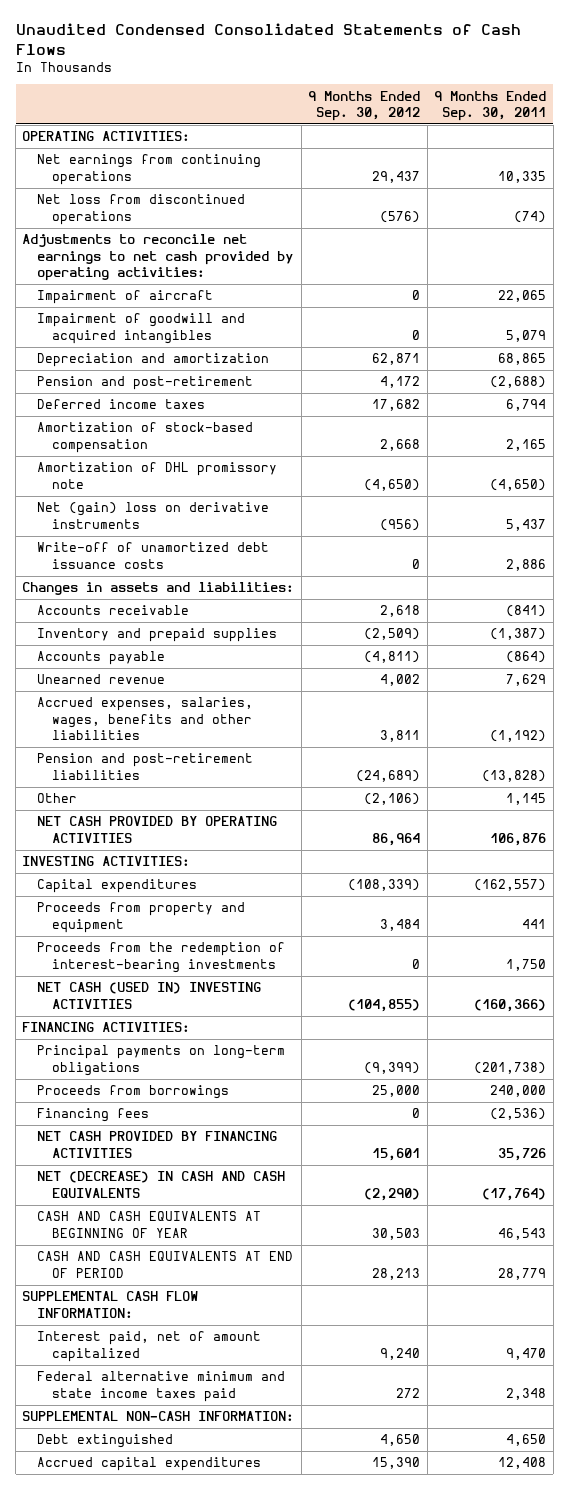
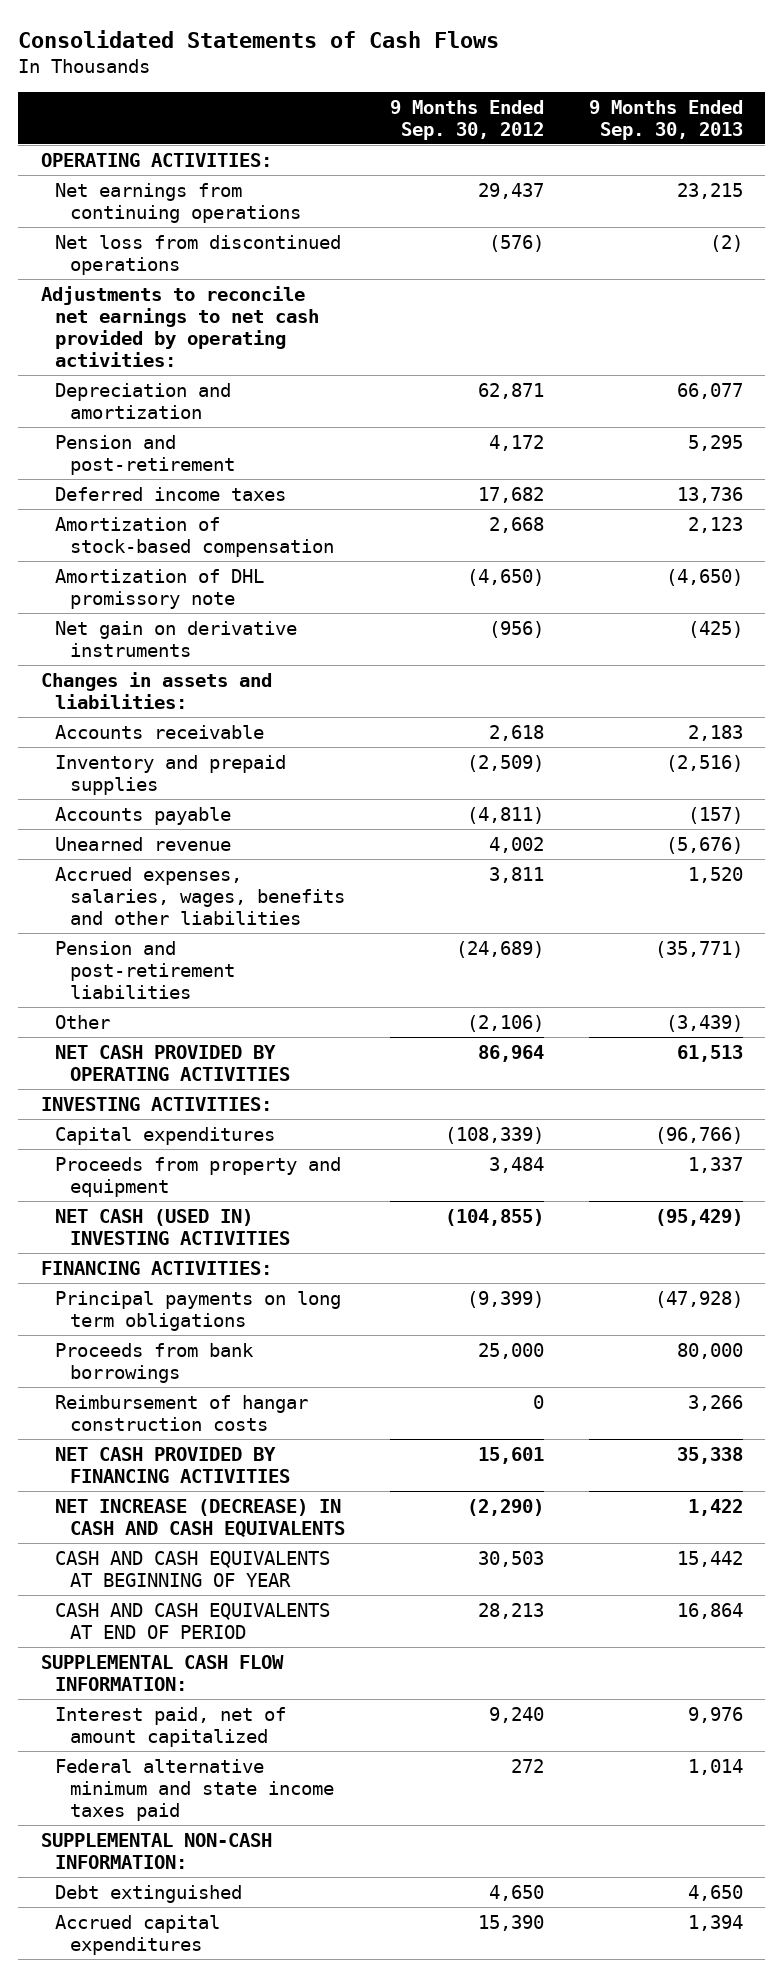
[15,23,521,55] Unaudited Condensed Consolidated Statements of Cash Flows -> [18,29,500,48] Consolidated Statements of Cash Flows
[434,90,547,121] 9 Months Ended Sep. 30, 2011 -> none
none -> [588,99,743,140] 9 Months Ended Sep. 30, 2013
[37,290,214,305] Impairment of aircraft -> none
[37,313,246,344] Impairment of goodwill and acquired intangibles -> none
[37,542,270,569] Write-off of unamortized debt issuance costs -> none
[37,502,270,529] Net (gain) loss on derivative instruments -> [55,620,298,657] Net gain on derivative instruments
[37,942,286,973] Proceeds from the redemption of interest-bearing investments -> none
[37,1108,150,1123] Financing fees -> none
[37,1045,286,1076] Principal payments on long-term obligations -> [55,1290,342,1331] Principal payments on long term obligations
[37,1085,230,1100] Proceeds from borrowings -> [55,1342,255,1383] Proceeds from bank borrowings
none -> [55,1394,309,1431] Reimbursement of hangar construction costs
[37,1171,286,1198] NET (DECREASE) IN CASH AND CASH EQUIVALENTS -> [55,1498,346,1537] NET INCREASE (DECREASE) IN CASH AND CASH EQUIVALENTS

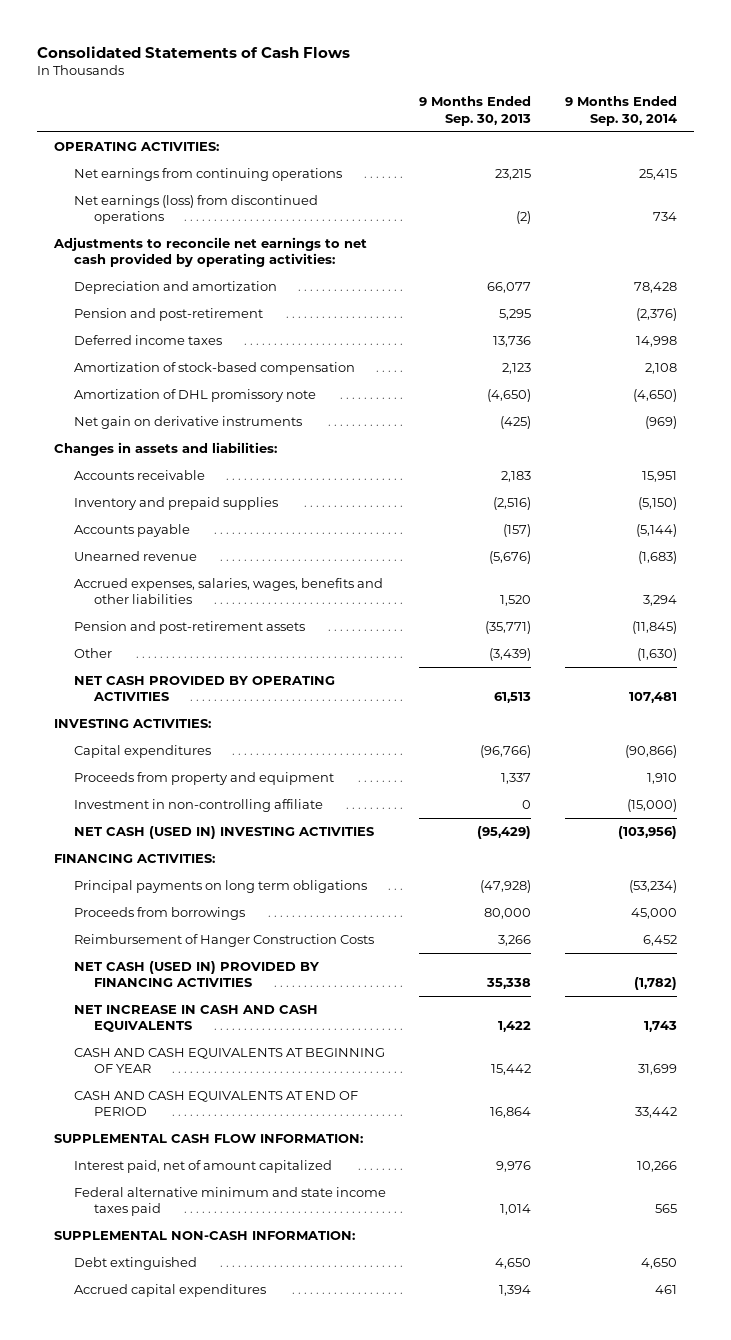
[389,99,544,140] 9 Months Ended Sep. 30, 2012 -> none
none -> [564,96,677,126] 9 Months Ended Sep. 30, 2014
[55,234,342,275] Net loss from discontinued operations -> [73,194,318,225] Net earnings (loss) from discontinued operations
[55,940,236,999] Pension and post-retirement liabilities -> [73,620,305,634] Pension and post-retirement assets
none -> [73,798,323,812] Investment in non-controlling affiliate
[55,1342,255,1383] Proceeds from bank borrowings -> [73,906,245,920] Proceeds from borrowings
[55,1394,309,1431] Reimbursement of hangar construction costs -> [73,933,374,947] Reimbursement of Hanger Construction Costs
[55,1446,291,1483] NET CASH PROVIDED BY FINANCING ACTIVITIES -> [73,960,319,988] NET CASH (USED IN) PROVIDED BY FINANCING ACTIVITIES
[55,1498,346,1537] NET INCREASE (DECREASE) IN CASH AND CASH EQUIVALENTS -> [73,1004,318,1033] NET INCREASE IN CASH AND CASH EQUIVALENTS

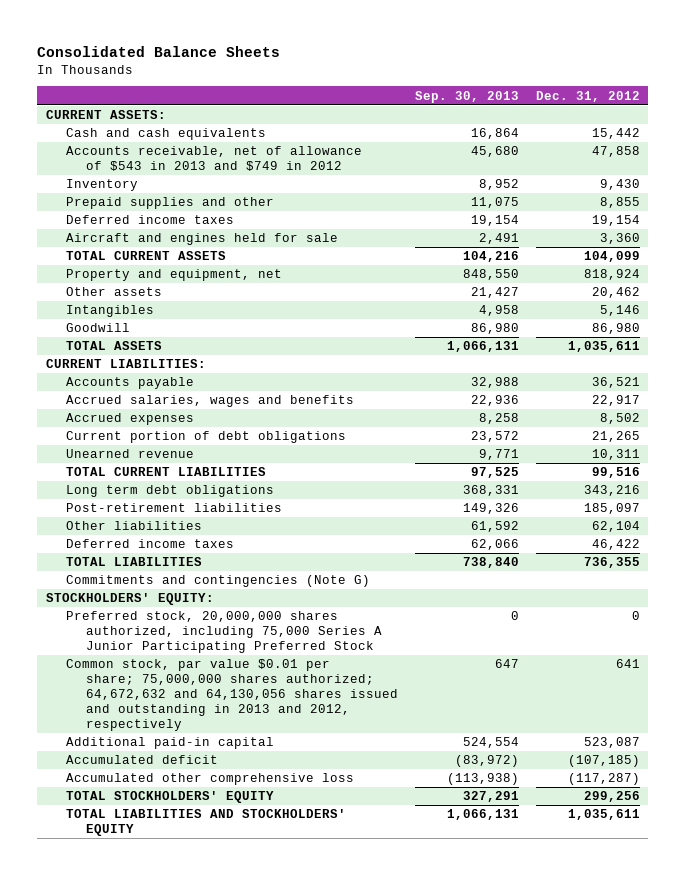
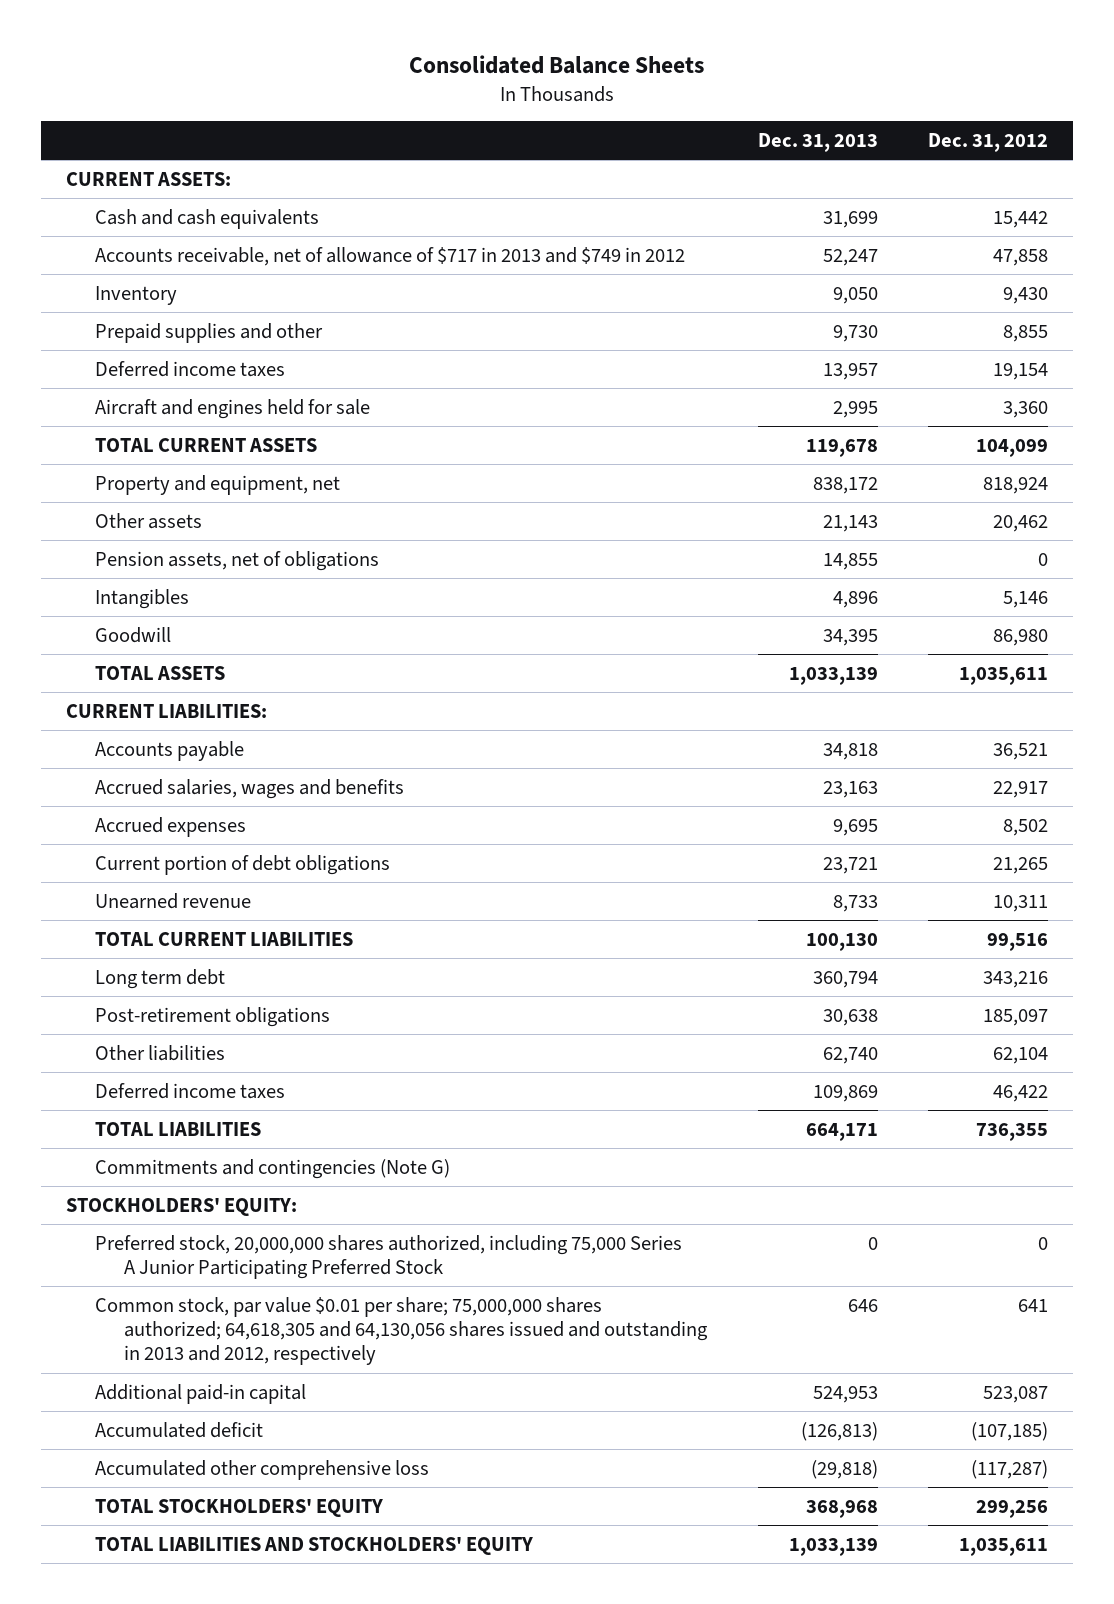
[414,90,519,103] Sep. 30, 2013 -> none
none -> [757,132,878,152] Dec. 31, 2013
[65,146,362,172] Accounts receivable, net of allowance of $543 in 2013 and $749 in 2012 -> [95,246,686,266] Accounts receivable, net of allowance of $717 in 2013 and $749 in 2012
none -> [95,550,380,571] Pension assets, net of obligations
[65,485,274,498] Long term debt obligations -> [95,968,226,989] Long term debt
[65,503,282,513] Post-retirement liabilities -> [95,1006,331,1027] Post-retirement obligations
[65,659,398,732] Common stock, par value $0.01 per share; 75,000,000 shares authorized; 64,672,632 and 64,130,056 shares issued and outstanding in 2013 and 2012, respectively -> [95,1296,709,1366] Common stock, par value $0.01 per share; 75,000,000 shares authorized; 64,618,305 and 64,130,056 shares issued and outstanding in 2013 and 2012, respectively

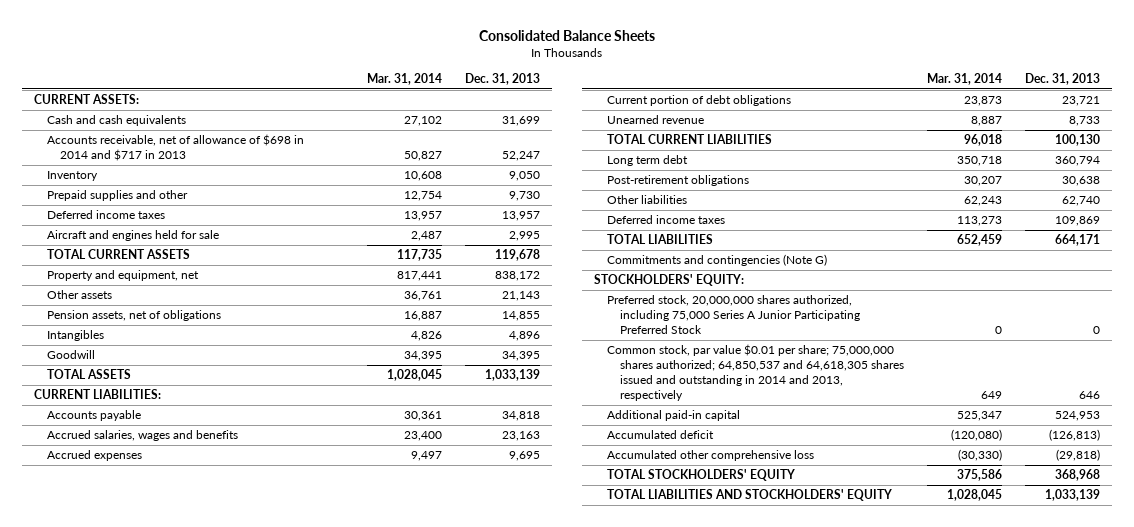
[927,132,1048,152] Dec. 31, 2012 -> none
none -> [367,73,443,86] Mar. 31, 2014
[95,246,686,266] Accounts receivable, net of allowance of $717 in 2013 and $749 in 2012 -> [46,134,304,162] Accounts receivable, net of allowance of $698 in 2014 and $717 in 2013
[95,1296,709,1366] Common stock, par value $0.01 per share; 75,000,000 shares authorized; 64,618,305 and 64,130,056 shares issued and outstanding in 2013 and 2012, respectively -> [606,344,905,401] Common stock, par value $0.01 per share; 75,000,000 shares authorized; 64,850,537 and 64,618,305 shares issued and outstanding in 2014 and 2013, respectively

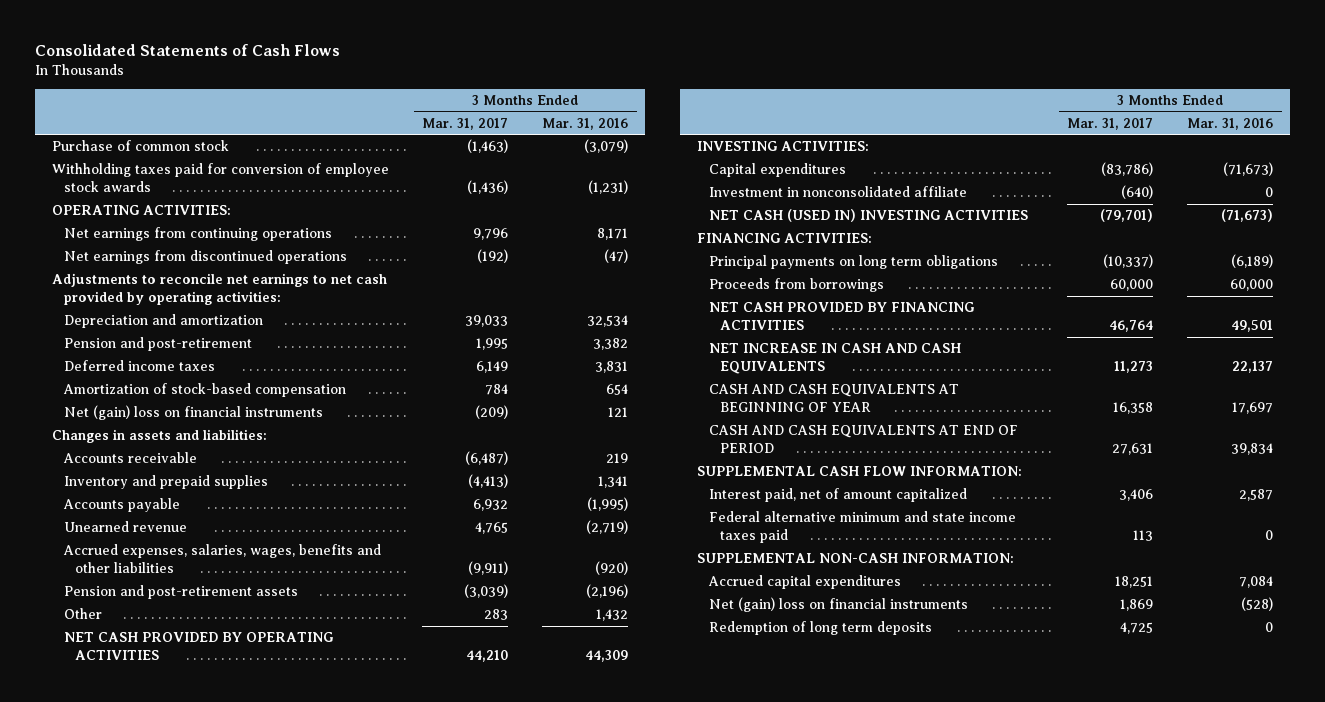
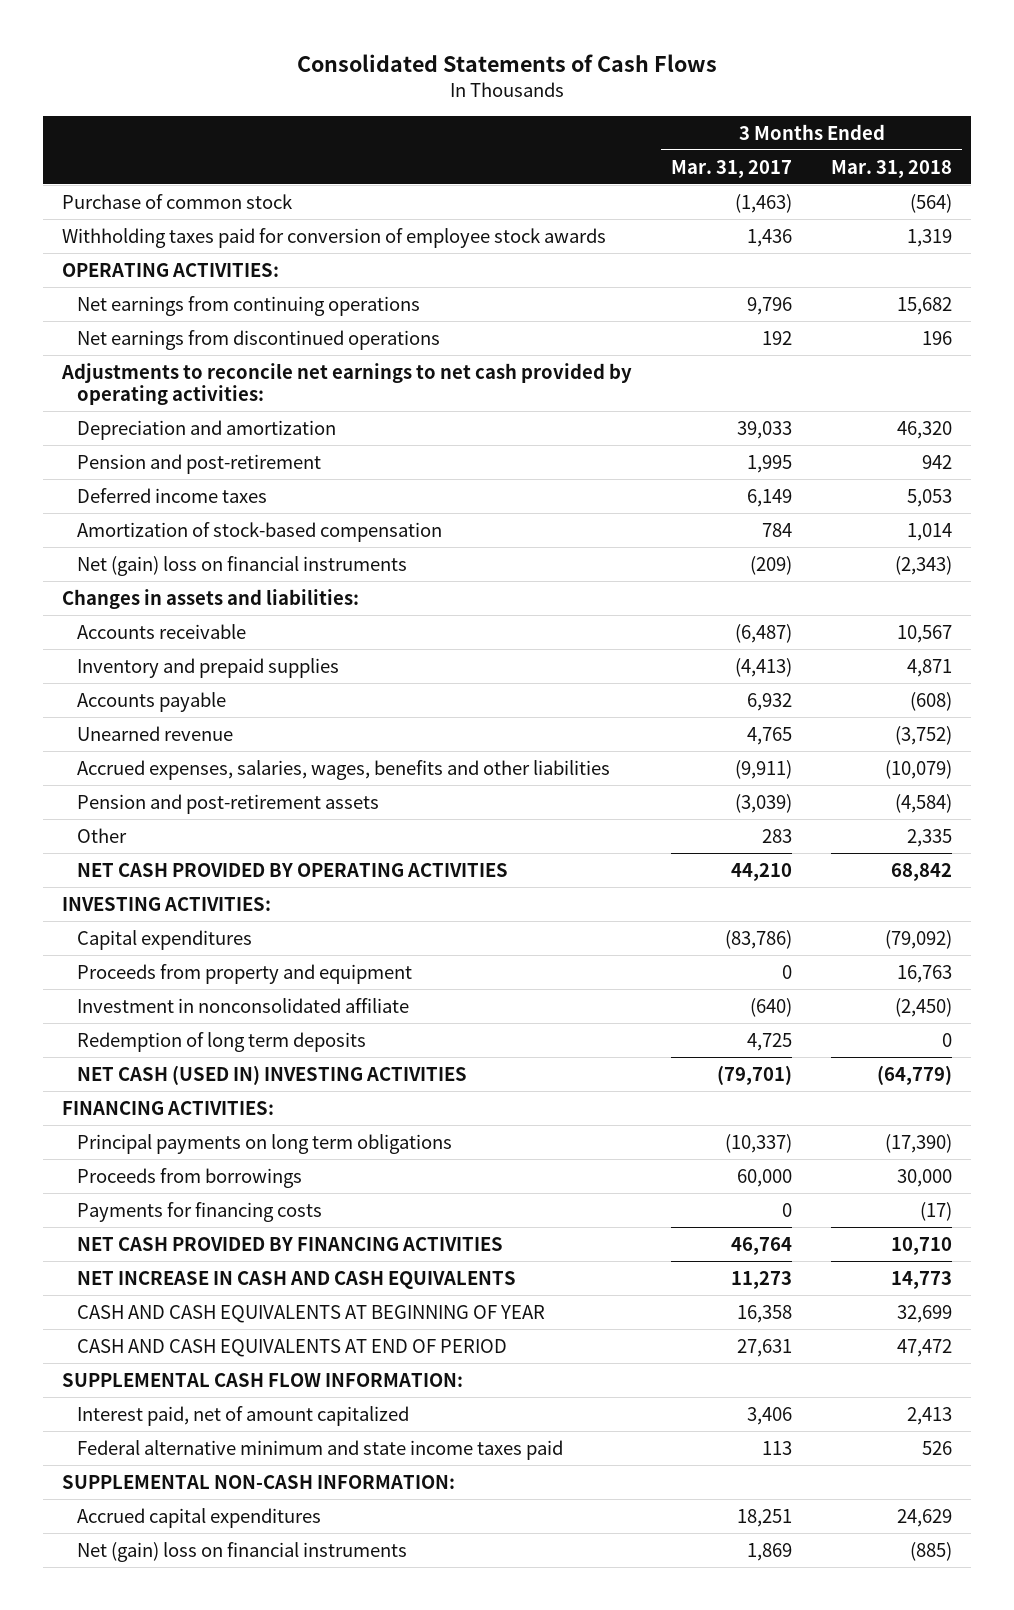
[542,117,629,130] Mar. 31, 2016 -> none
none -> [830,159,952,178] Mar. 31, 2018
[467,180,509,195] (1,436) -> [747,228,793,247] 1,436
[477,249,509,264] (192) -> [762,330,793,345] 192
none -> [76,963,412,984] Proceeds from property and equipment
[708,621,932,636] Redemption of long term deposits -> [76,1031,366,1052] Redemption of long term deposits
none -> [76,1201,322,1222] Payments for financing costs

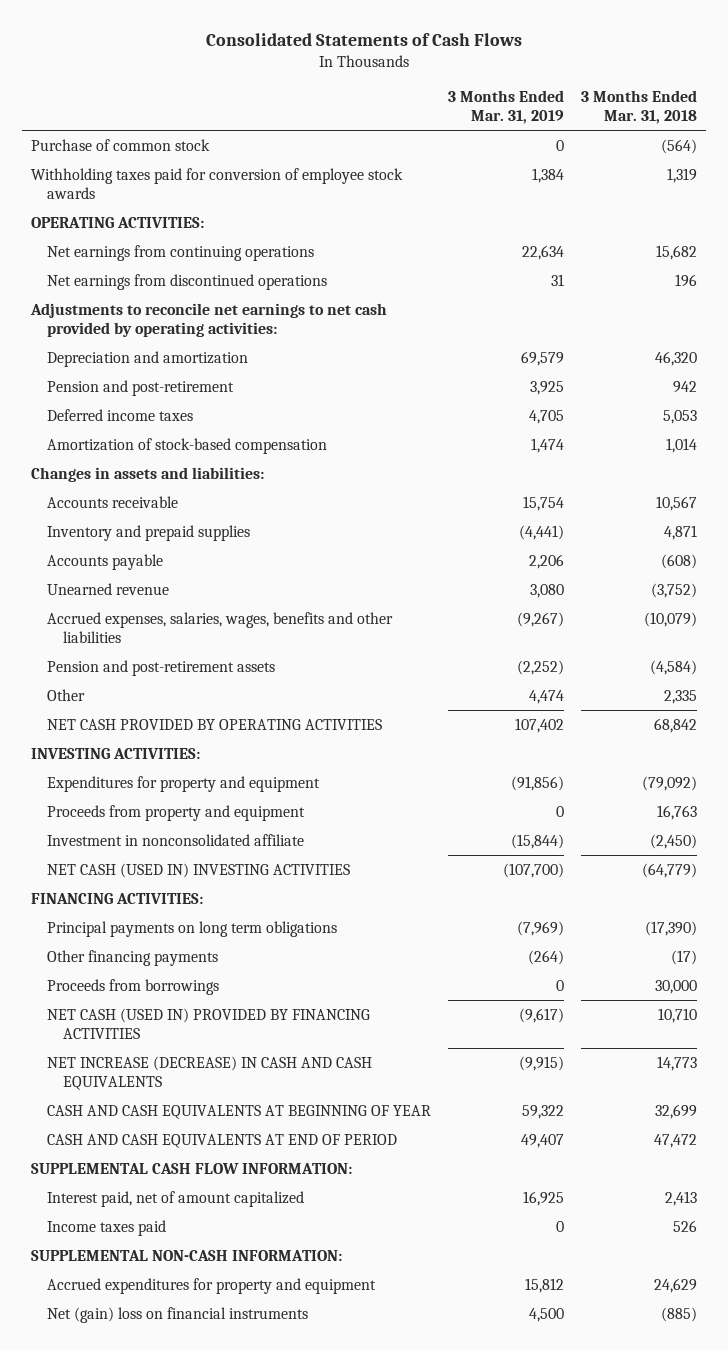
[671,159,793,178] Mar. 31, 2017 -> none
none -> [448,89,565,124] 3 Months Ended Mar. 31, 2019
[76,555,407,576] Net (gain) loss on financial instruments -> none
[76,929,252,950] Capital expenditures -> [46,775,320,792] Expenditures for property and equipment
[76,1031,366,1052] Redemption of long term deposits -> none
none -> [46,949,218,966] Other financing payments
[76,1201,322,1222] Payments for financing costs -> none
[76,1236,503,1251] NET CASH PROVIDED BY FINANCING ACTIVITIES -> [46,1007,370,1039] NET CASH (USED IN) PROVIDED BY FINANCING ACTIVITIES
[76,1270,516,1289] NET INCREASE IN CASH AND CASH EQUIVALENTS -> [46,1055,372,1090] NET INCREASE (DECREASE) IN CASH AND CASH EQUIVALENTS
[76,1439,563,1460] Federal alternative minimum and state income taxes paid -> [46,1219,166,1236] Income taxes paid
[76,1507,321,1528] Accrued capital expenditures -> [46,1277,376,1294] Accrued expenditures for property and equipment

